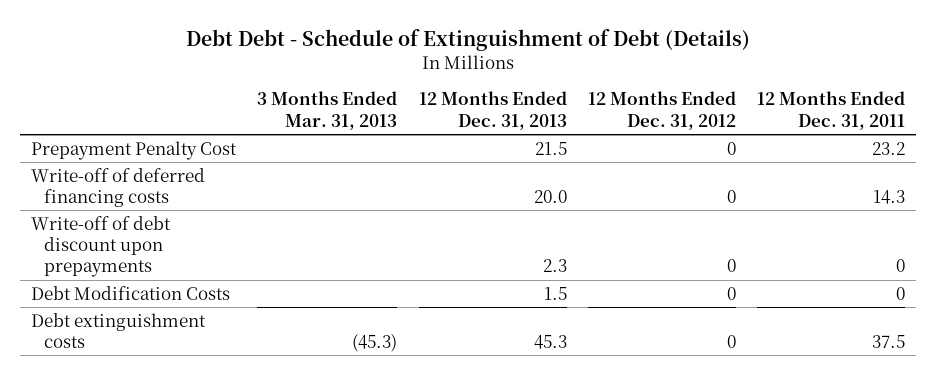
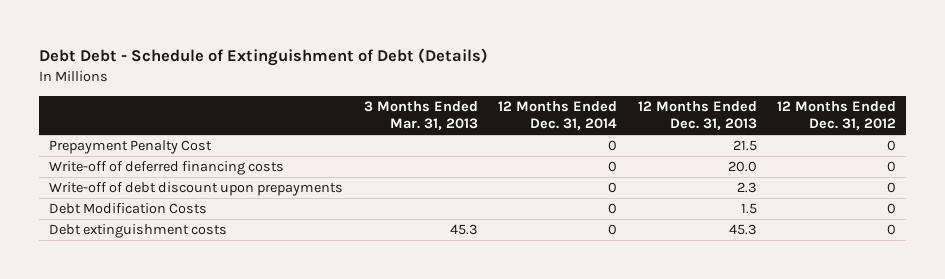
[757,91,906,130] 12 Months Ended Dec. 31, 2011 -> none
none -> [498,100,618,130] 12 Months Ended Dec. 31, 2014
[352,333,398,352] (45.3) -> [449,224,478,236] 45.3

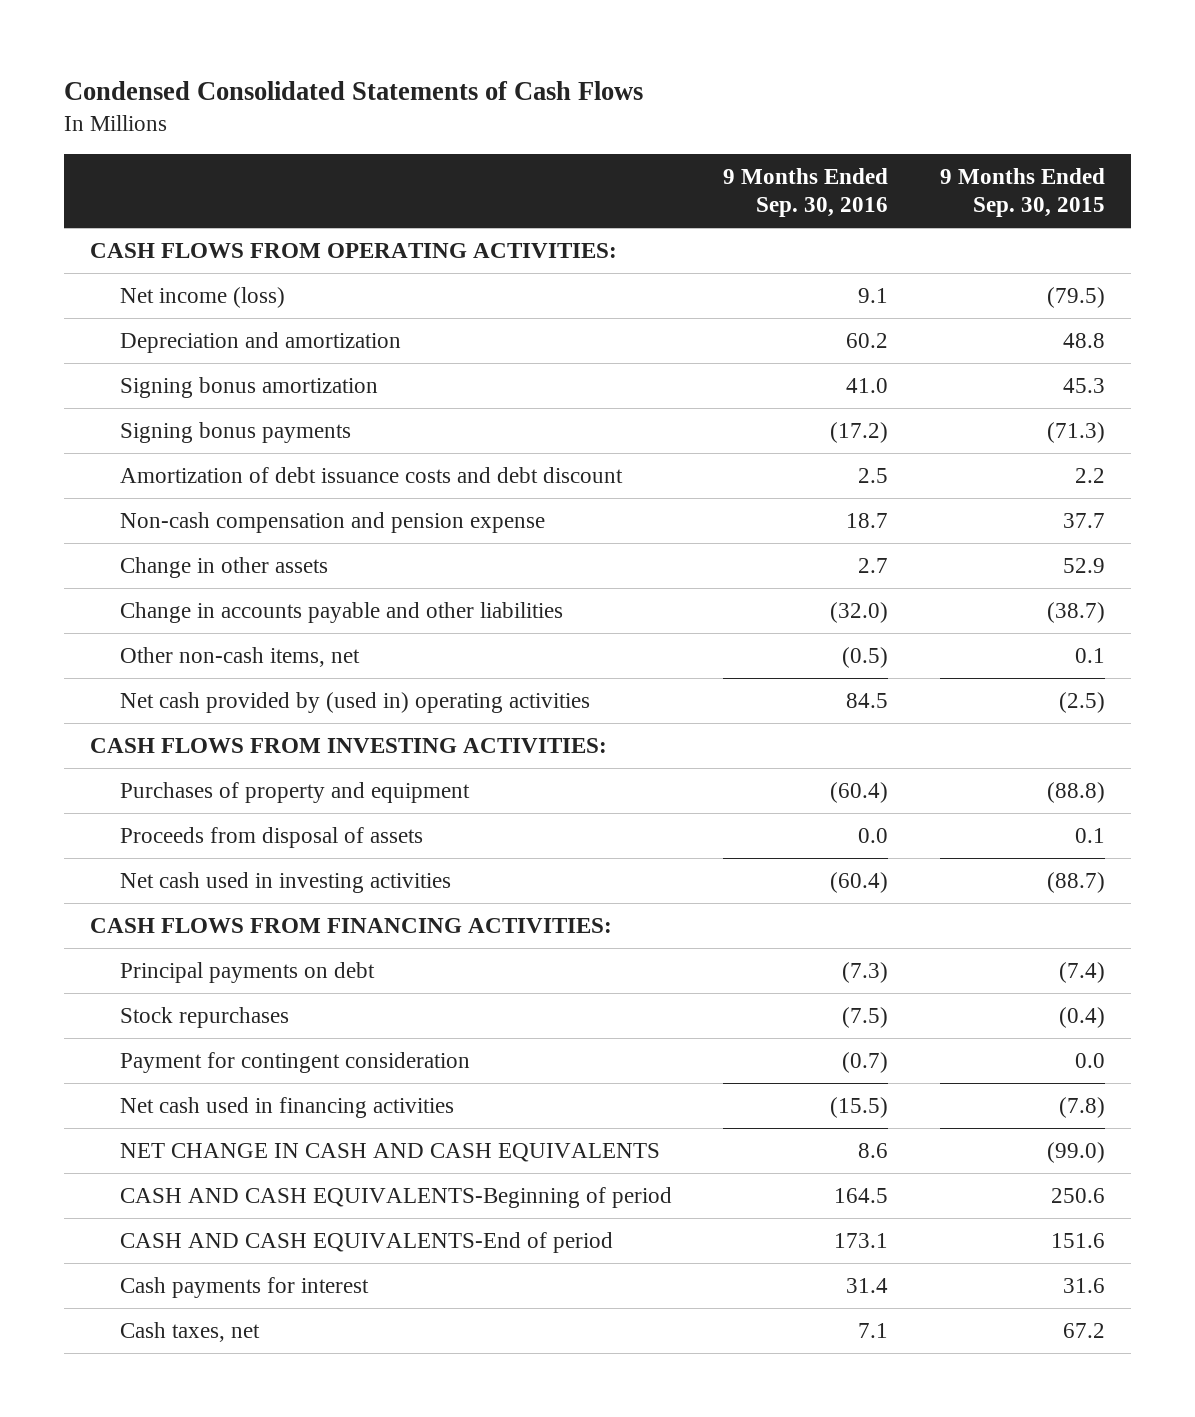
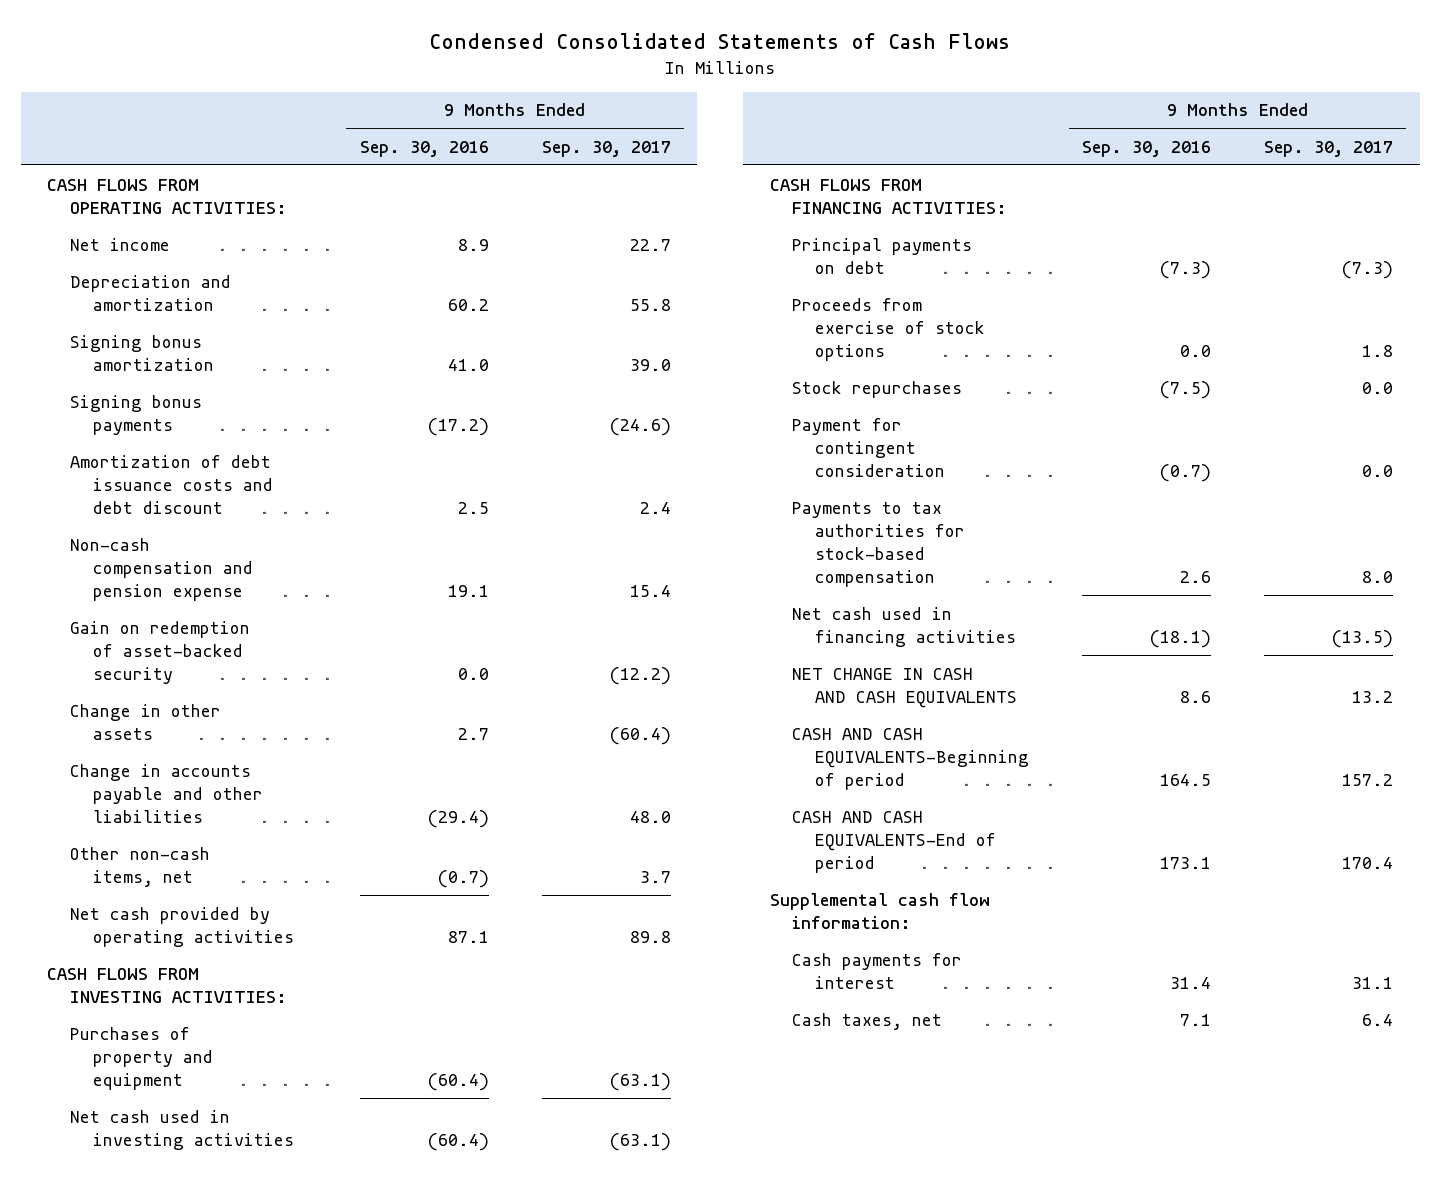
[939,167,1105,218] 9 Months Ended Sep. 30, 2015 -> none
none -> [541,140,671,157] Sep. 30, 2017
[119,286,285,308] Net income (loss) -> [69,237,170,251] Net income
[858,287,889,303] 9.1 -> [457,238,489,251] 8.9
[846,512,889,528] 18.7 -> [447,584,489,597] 19.1
none -> [69,620,250,684] Gain on redemption of asset-backed security
[830,601,889,623] (32.0) -> [427,809,489,828] (29.4)
[842,646,889,668] (0.5) -> [437,869,489,888] (0.7)
[119,691,590,713] Net cash provided by (used in) operating activities -> [69,906,294,947] Net cash provided by operating activities
[846,692,889,708] 84.5 -> [447,930,489,943] 87.1
[119,826,423,848] Proceeds from disposal of assets -> none
none -> [792,297,986,361] Proceeds from exercise of stock options
none -> [792,501,966,587] Payments to tax authorities for stock-based compensation
[830,1096,889,1118] (15.5) -> [1150,629,1212,648] (18.1)
none -> [769,892,990,929] Supplemental cash flow information:

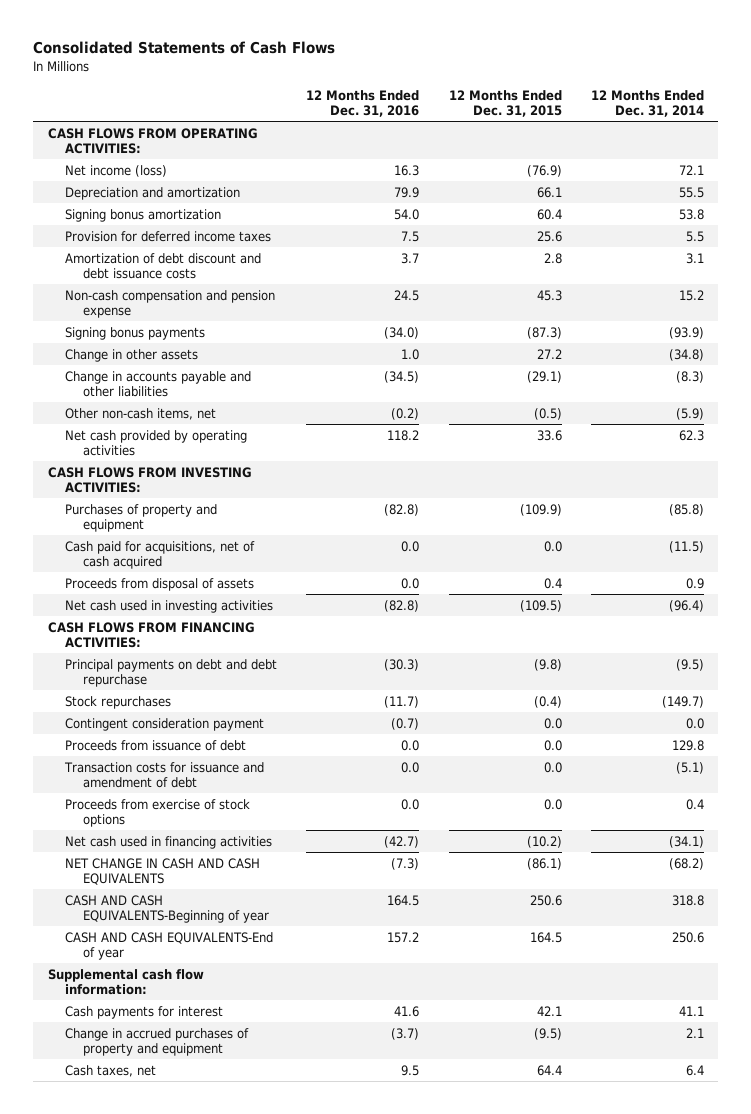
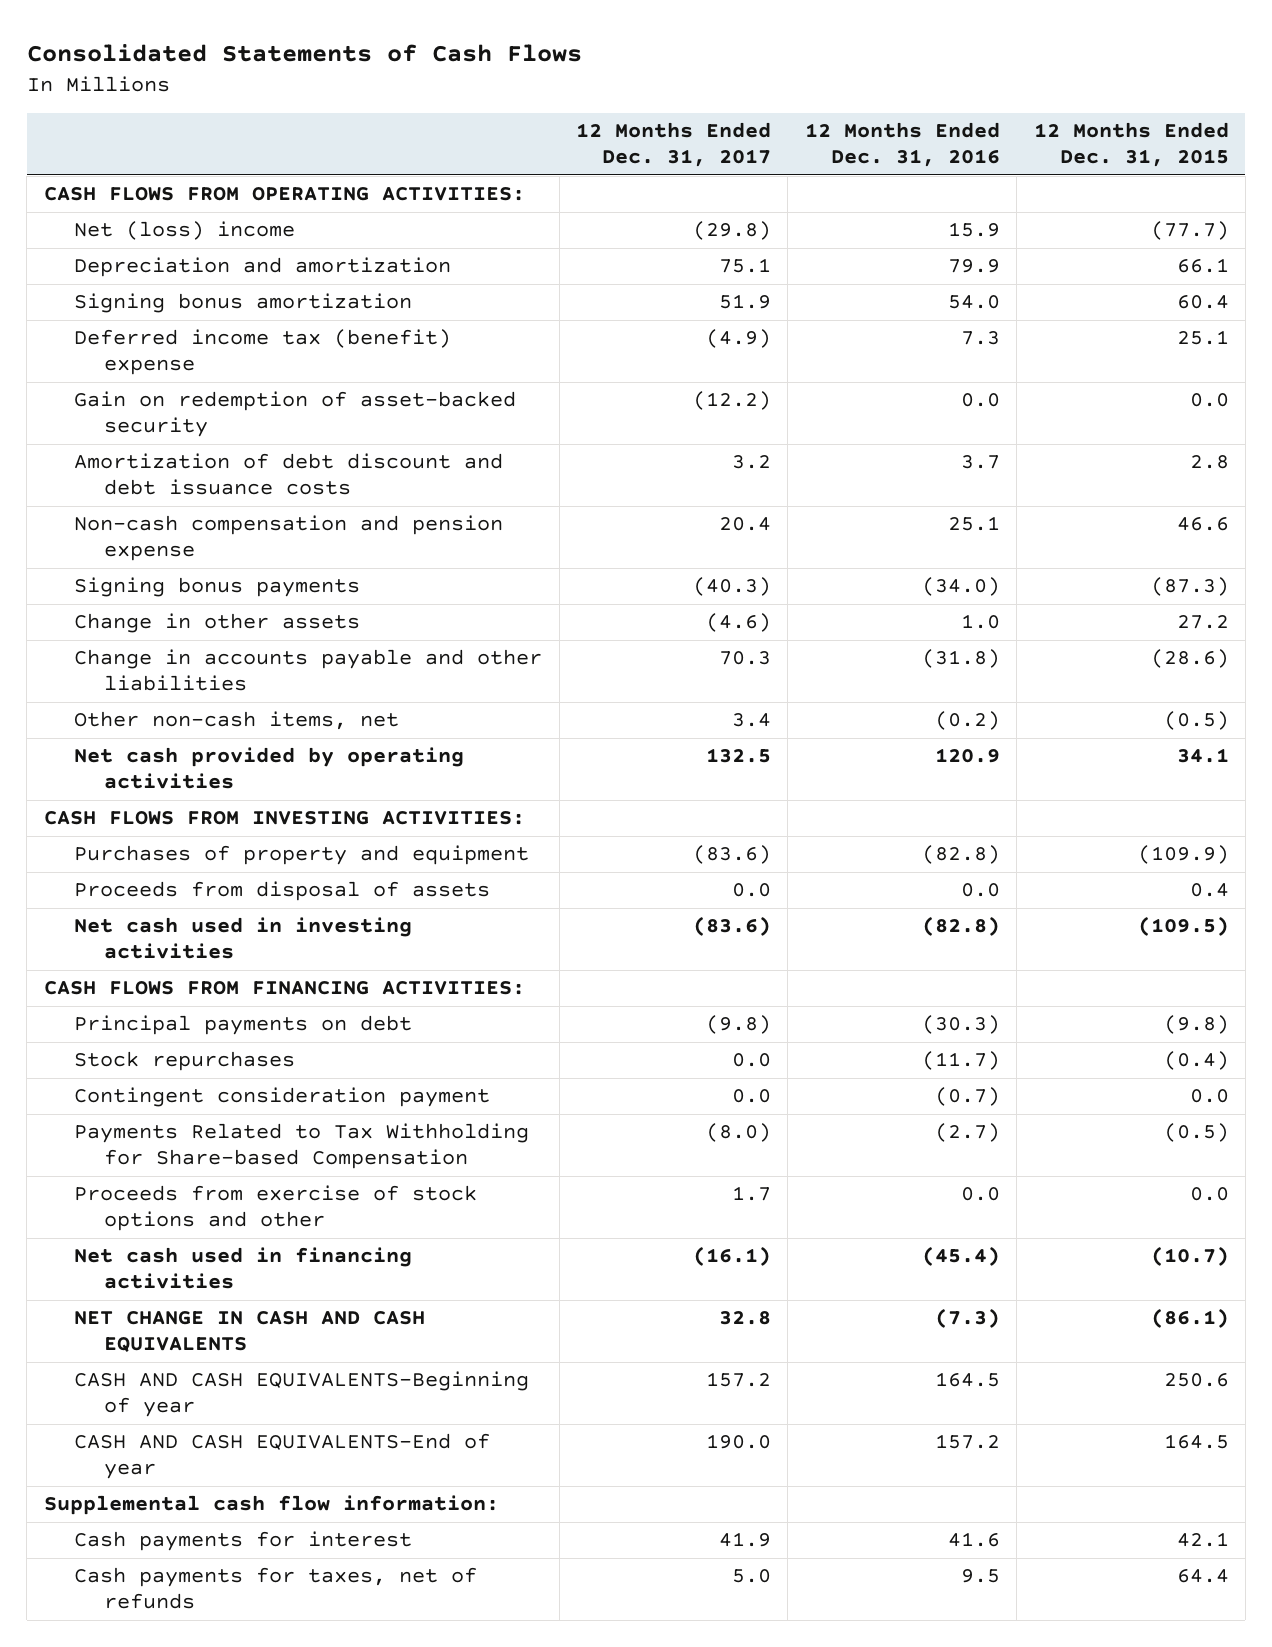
[590,89,704,117] 12 Months Ended Dec. 31, 2014 -> none
none -> [575,122,771,168] 12 Months Ended Dec. 31, 2017
[65,164,168,177] Net income (loss) -> [74,221,296,241] Net (loss) income
[394,164,420,176] 16.3 -> [947,222,1000,238] 15.9
[526,164,562,177] (76.9) -> [1150,221,1229,241] (77.7)
[65,230,272,242] Provision for deferred income taxes -> [74,329,452,376] Deferred income tax (benefit) expense
[401,230,420,242] 7.5 -> [960,331,1000,346] 7.3
[536,230,562,242] 25.6 -> [1176,330,1229,346] 25.1
none -> [74,391,517,438] Gain on redemption of asset-backed security
[394,289,420,301] 24.5 -> [947,516,1000,532] 25.1
[536,289,562,301] 45.3 -> [1176,517,1229,532] 46.6
[384,370,420,383] (34.5) -> [921,649,1000,669] (31.8)
[526,370,562,383] (29.1) -> [1150,649,1229,669] (28.6)
[387,429,420,441] 118.2 -> [934,748,1000,764] 120.9
[536,429,562,441] 33.6 -> [1176,748,1229,764] 34.1
[65,540,256,570] Cash paid for acquisitions, net of cash acquired -> none
[65,658,278,688] Principal payments on debt and debt repurchase -> [74,1015,413,1036] Principal payments on debt
[65,739,247,751] Proceeds from issuance of debt -> none
[64,761,265,789] Transaction costs for issuance and amendment of debt -> none
none -> [74,1123,530,1170] Payments Related to Tax Withholding for Share-based Compensation
[65,798,251,828] Proceeds from exercise of stock options -> [74,1185,478,1232] Proceeds from exercise of stock options and other
[384,835,420,848] (42.7) -> [921,1246,1000,1267] (45.4)
[526,835,562,848] (10.2) -> [1150,1246,1229,1267] (10.7)
[65,1027,250,1057] Change in accrued purchases of property and equipment -> none
[65,1064,157,1077] Cash taxes, net -> [74,1567,478,1610] Cash payments for taxes, net of refunds

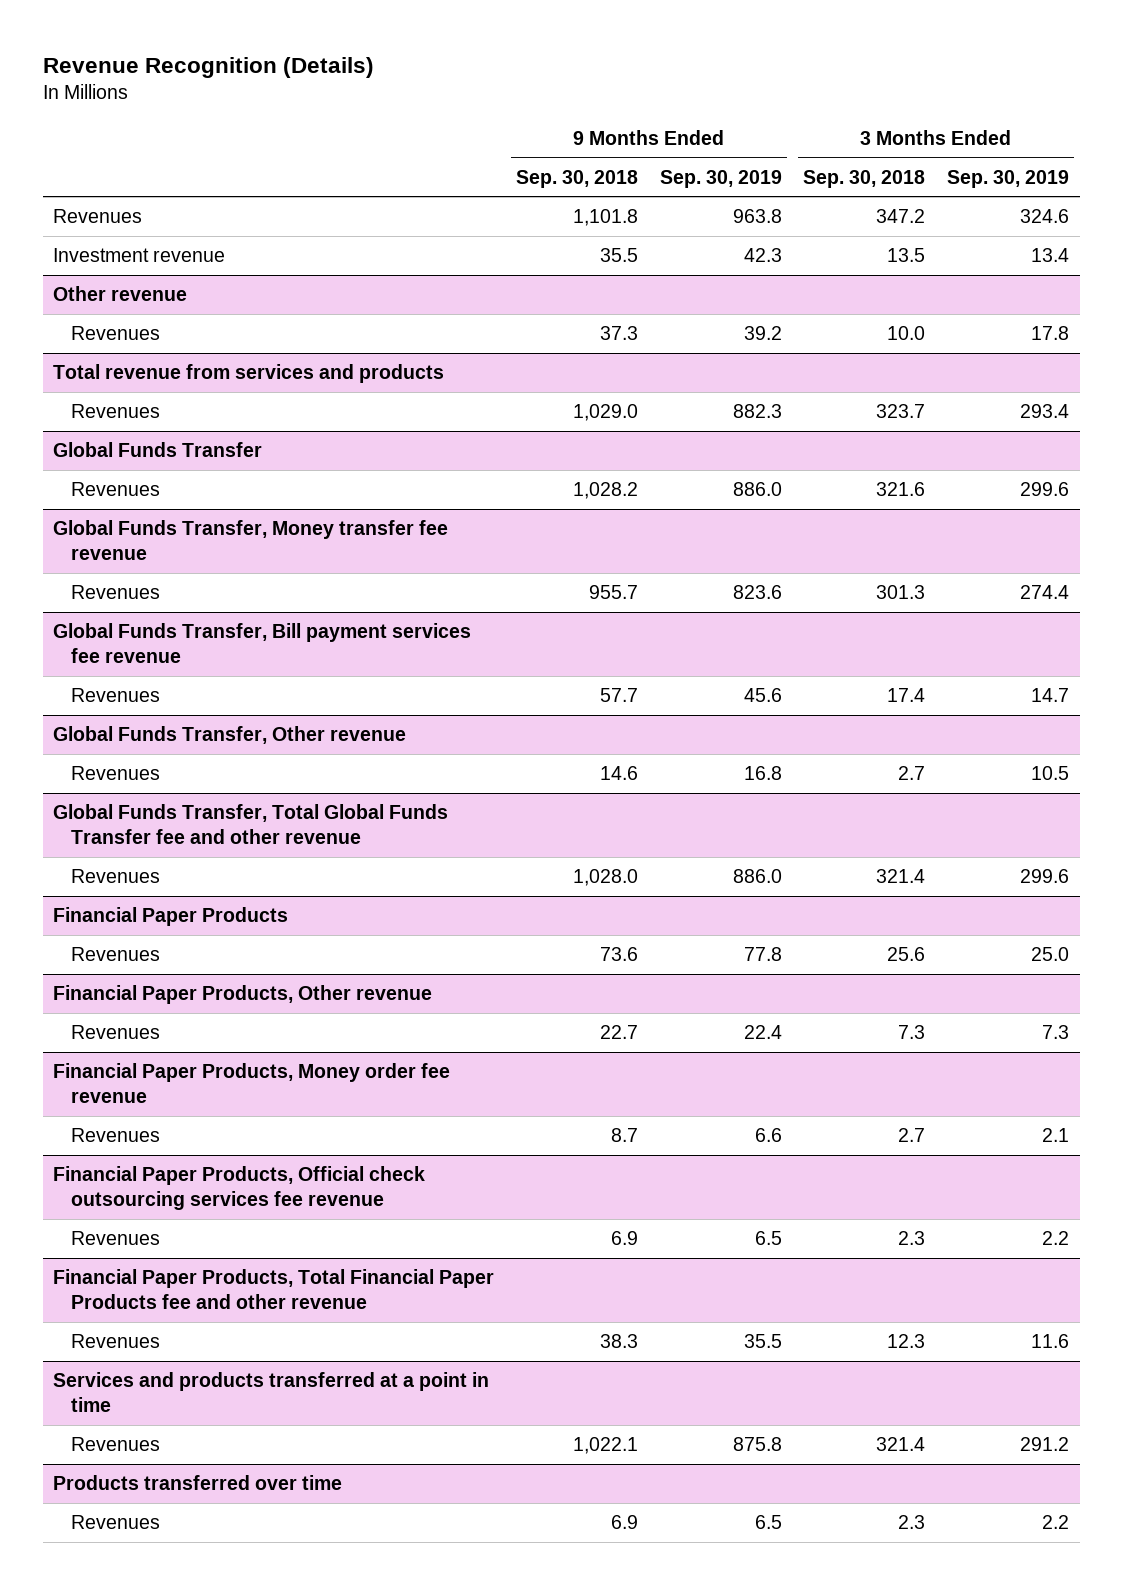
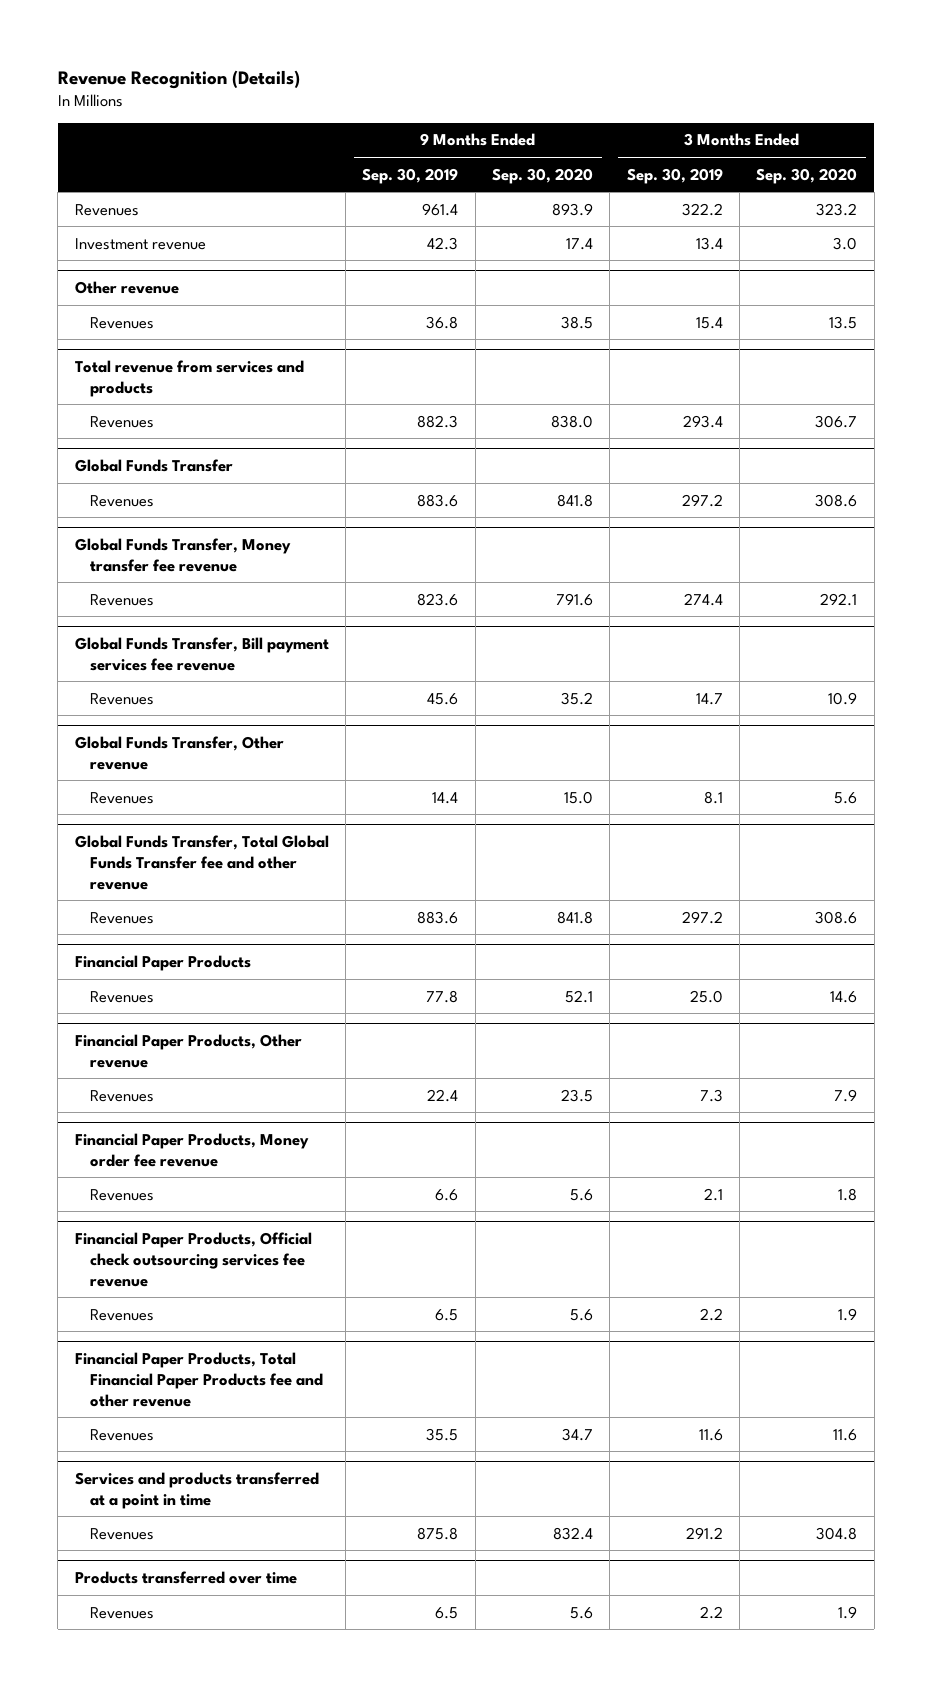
[516,169,639,188] Sep. 30, 2018 -> none
[803,169,926,188] Sep. 30, 2018 -> none
none -> [492,167,594,184] Sep. 30, 2020
none -> [756,167,858,184] Sep. 30, 2020
[732,209,782,224] 963.8 -> [422,202,459,216] 961.4
[1019,209,1069,224] 324.6 -> [681,202,723,216] 322.2
[743,326,782,341] 39.2 -> [426,315,459,329] 36.8
[1030,326,1069,341] 17.8 -> [695,316,723,329] 15.4
[732,482,782,497] 886.0 -> [417,493,459,507] 883.6
[1019,482,1069,497] 299.6 -> [681,493,723,507] 297.2
[743,766,782,781] 16.8 -> [432,791,459,804] 14.4
[1030,766,1069,781] 10.5 -> [703,790,723,804] 8.1
[732,869,782,884] 886.0 -> [417,910,459,924] 883.6
[1019,869,1069,884] 299.6 -> [681,910,723,924] 297.2

